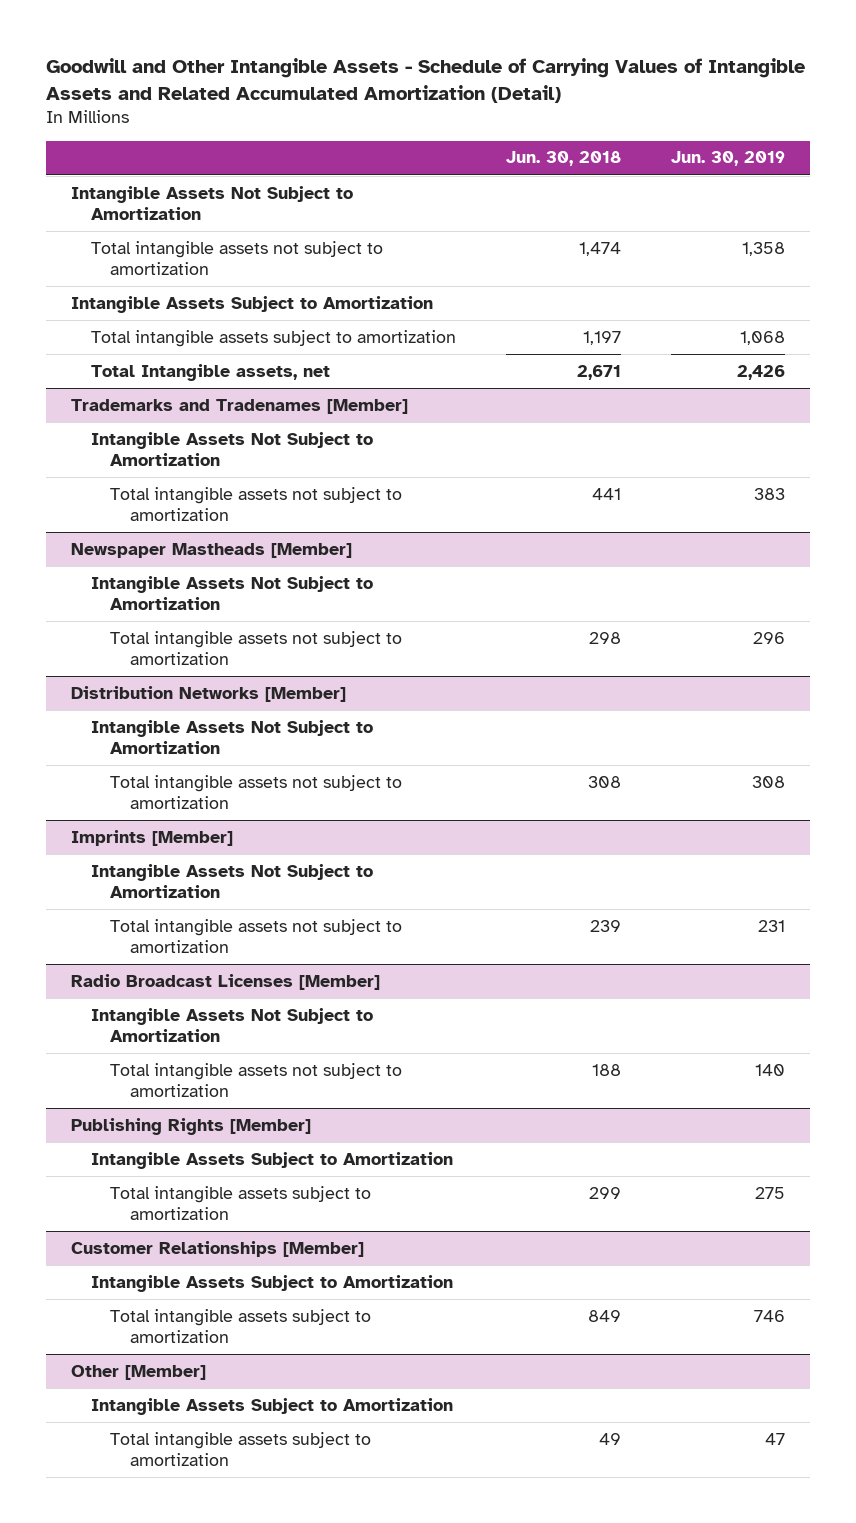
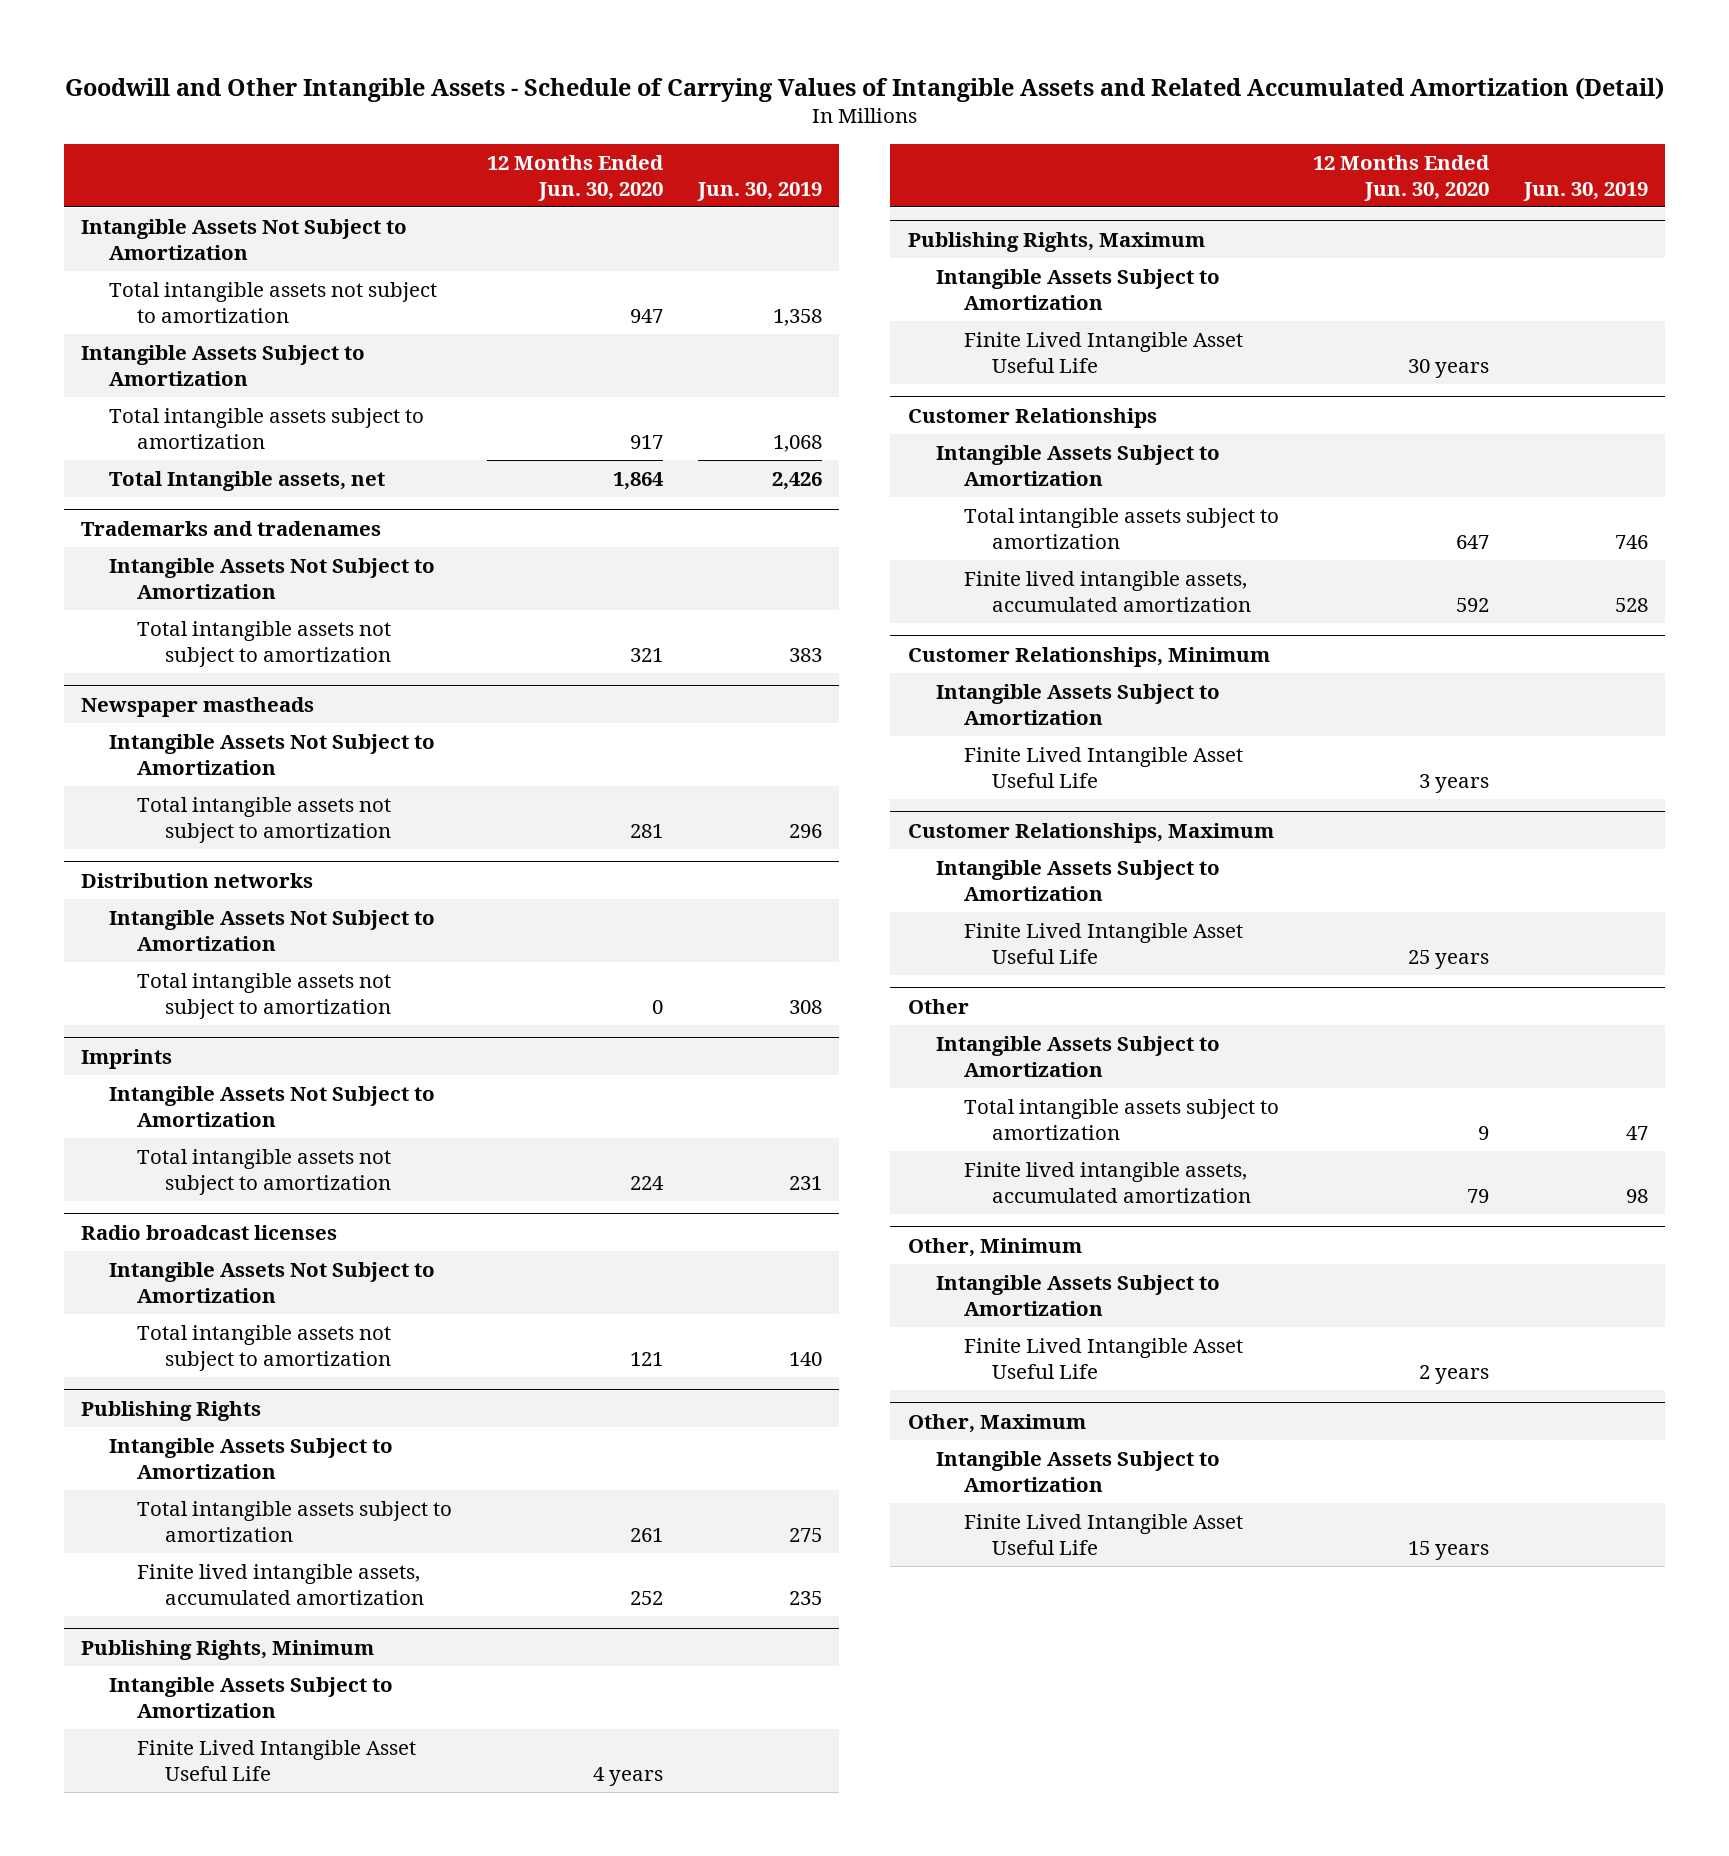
[505,151,621,167] Jun. 30, 2018 -> none
none -> [486,154,664,201] 12 Months Ended Jun. 30, 2020
[71,398,409,414] Trademarks and Tradenames [Member] -> [81,520,382,536] Trademarks and tradenames
[71,542,353,558] Newspaper Mastheads [Member] -> [81,696,315,717] Newspaper mastheads
[71,685,347,702] Distribution Networks [Member] -> [81,872,314,888] Distribution networks
[71,829,234,846] Imprints [Member] -> [81,1048,173,1069] Imprints
[71,973,381,990] Radio Broadcast Licenses [Member] -> [81,1224,338,1240] Radio broadcast licenses
[71,1117,312,1135] Publishing Rights [Member] -> [81,1400,262,1421] Publishing Rights
[71,1240,365,1257] Customer Relationships [Member] -> none
none -> [137,1563,425,1605] Finite lived intangible assets, accumulated amortization
none -> [81,1639,375,1660] Publishing Rights, Minimum
none -> [137,1739,417,1781] Finite Lived Intangible Asset Useful Life
none -> [907,231,1205,252] Publishing Rights, Maximum
none -> [935,268,1220,310] Intangible Assets Subject to Amortization
none -> [963,331,1243,373] Finite Lived Intangible Asset Useful Life
none -> [907,407,1157,428] Customer Relationships
none -> [935,444,1220,486] Intangible Assets Subject to Amortization
[71,1364,207,1380] Other [Member] -> none
none -> [963,570,1251,612] Finite lived intangible assets, accumulated amortization
none -> [907,646,1270,667] Customer Relationships, Minimum
none -> [963,746,1243,788] Finite Lived Intangible Asset Useful Life
none -> [907,822,1274,843] Customer Relationships, Maximum
none -> [935,859,1220,901] Intangible Assets Subject to Amortization
none -> [963,922,1243,964] Finite Lived Intangible Asset Useful Life
none -> [907,998,969,1014] Other
none -> [935,1035,1220,1077] Intangible Assets Subject to Amortization
none -> [963,1161,1251,1203] Finite lived intangible assets, accumulated amortization
none -> [907,1237,1082,1257] Other, Minimum
none -> [935,1274,1220,1316] Intangible Assets Subject to Amortization
none -> [963,1337,1243,1379] Finite Lived Intangible Asset Useful Life
none -> [907,1413,1086,1433] Other, Maximum
none -> [935,1450,1220,1492] Intangible Assets Subject to Amortization
none -> [963,1513,1243,1555] Finite Lived Intangible Asset Useful Life

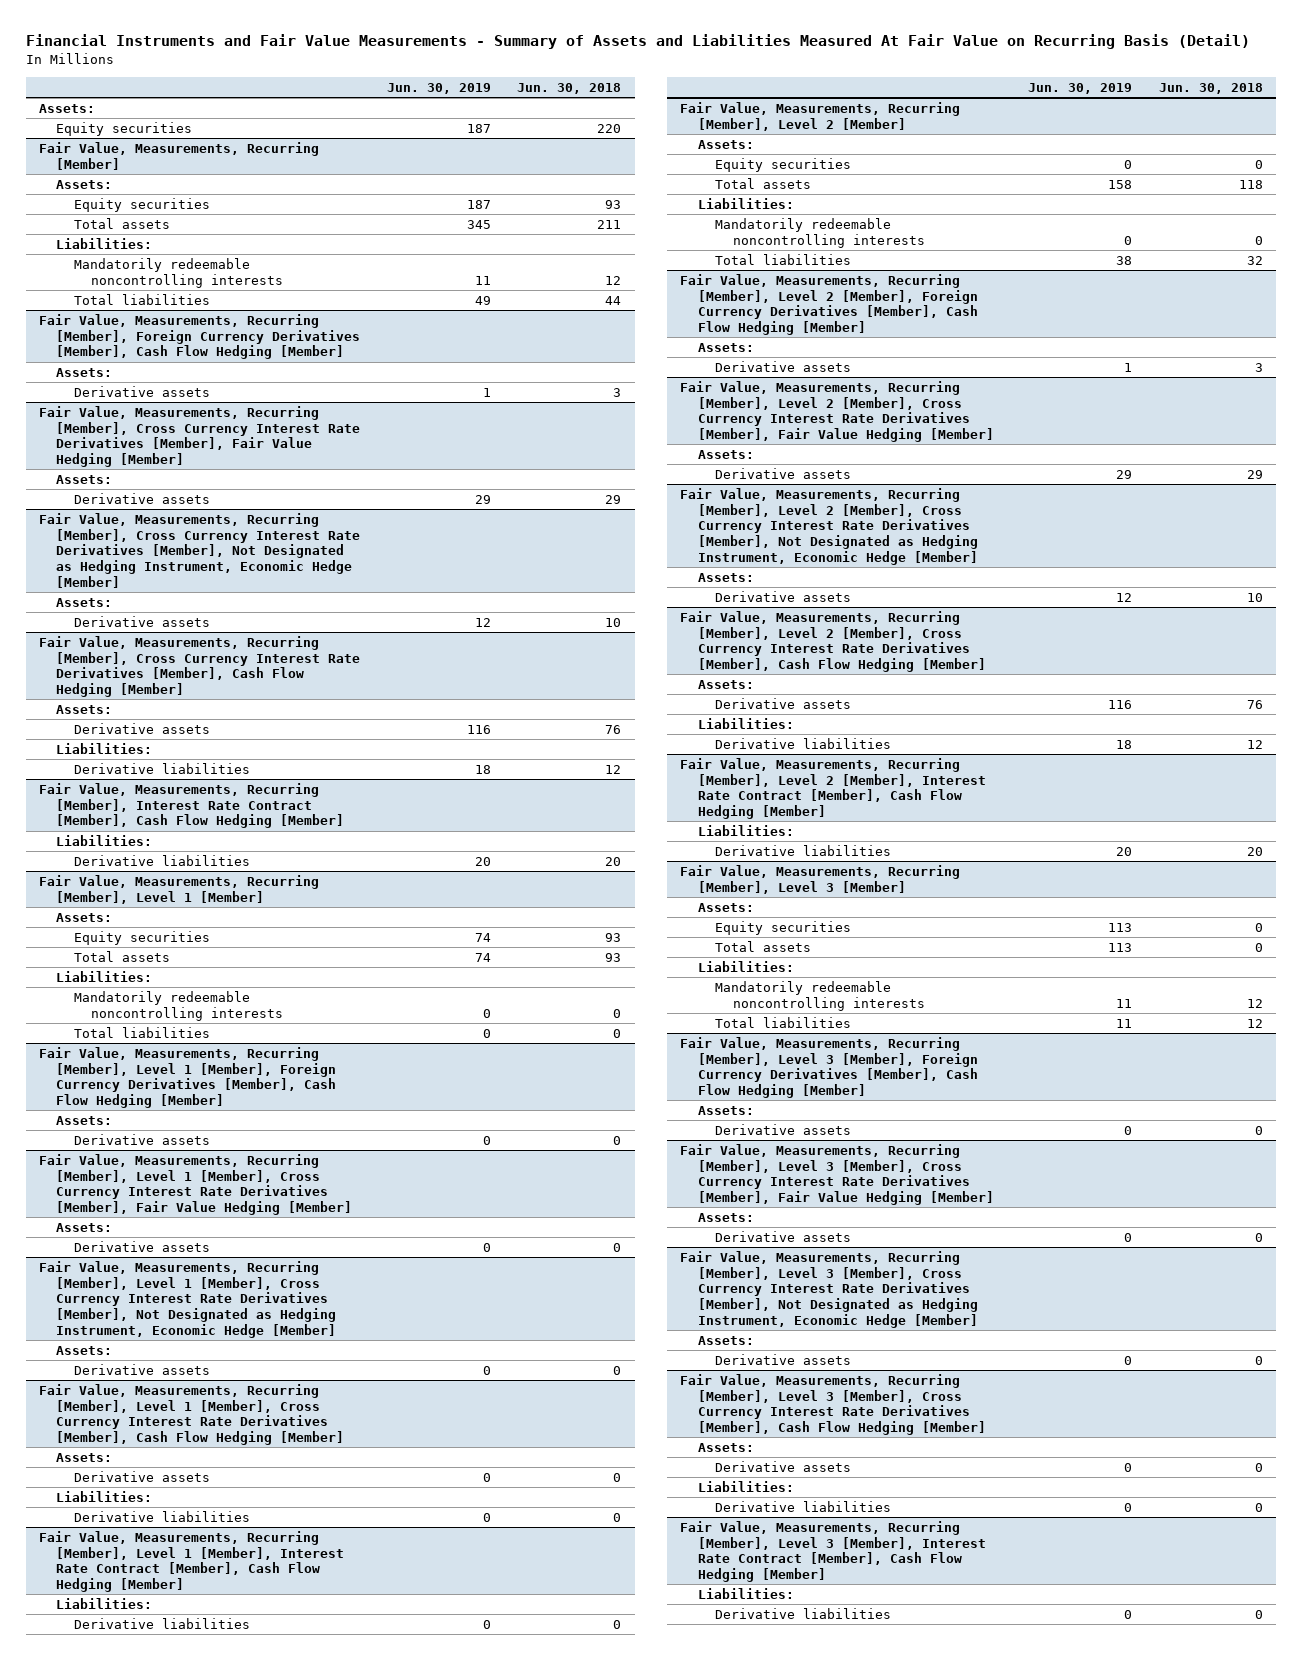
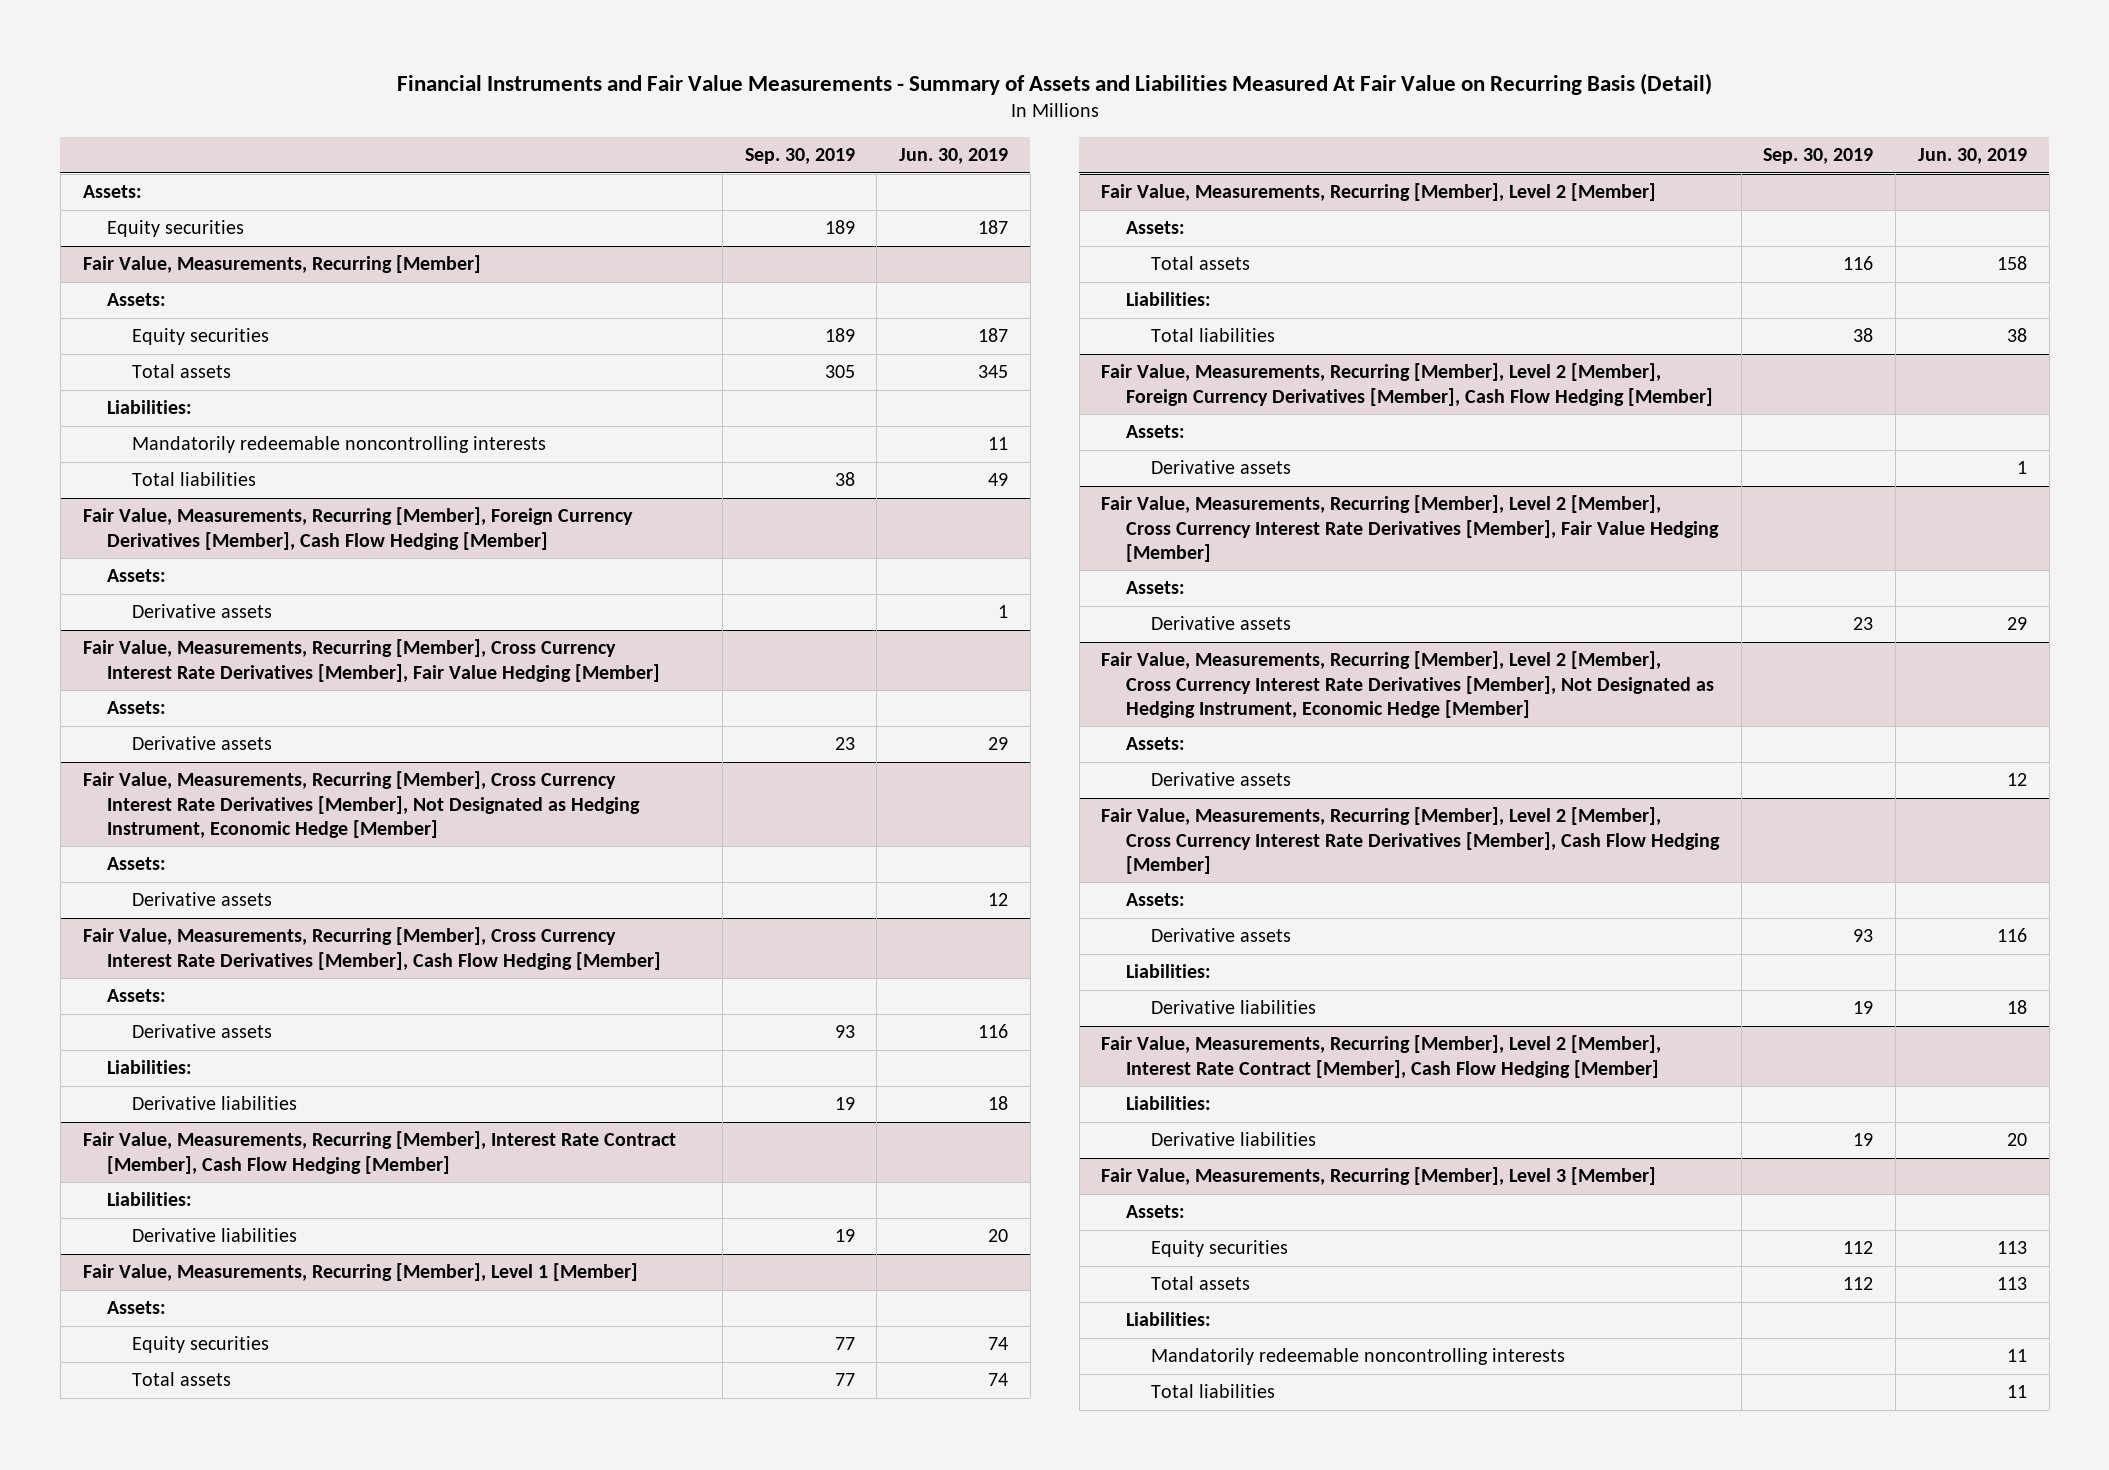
[517,82,622,94] Jun. 30, 2018 -> none
none -> [744,148,855,165] Sep. 30, 2019
[56,970,153,982] Liabilities: -> none
[73,990,284,1021] Mandatorily redeemable noncontrolling interests -> none
[73,1026,210,1038] Total liabilities -> none
[38,1046,337,1108] Fair Value, Measurements, Recurring [Member], Level 1 [Member], Foreign Currency Derivatives [Member], Cash Flow Hedging [Member] -> none
[56,1115,113,1125] Assets: -> none
[73,1133,210,1145] Derivative assets -> none
[38,1153,353,1215] Fair Value, Measurements, Recurring [Member], Level 1 [Member], Cross Currency Interest Rate Derivatives [Member], Fair Value Hedging [Member] -> none
[56,1222,113,1232] Assets: -> none
[73,1240,210,1252] Derivative assets -> none
[38,1260,337,1338] Fair Value, Measurements, Recurring [Member], Level 1 [Member], Cross Currency Interest Rate Derivatives [Member], Not Designated as Hedging Instrument, Economic Hedge [Member] -> none
[56,1345,113,1355] Assets: -> none
[73,1363,210,1375] Derivative assets -> none
[38,1383,345,1445] Fair Value, Measurements, Recurring [Member], Level 1 [Member], Cross Currency Interest Rate Derivatives [Member], Cash Flow Hedging [Member] -> none
[56,1452,113,1462] Assets: -> none
[73,1470,210,1482] Derivative assets -> none
[56,1490,153,1502] Liabilities: -> none
[73,1510,250,1522] Derivative liabilities -> none
[38,1530,345,1592] Fair Value, Measurements, Recurring [Member], Level 1 [Member], Interest Rate Contract [Member], Cash Flow Hedging [Member] -> none
[56,1597,153,1609] Liabilities: -> none
[73,1617,250,1629] Derivative liabilities -> none
[715,157,852,172] Equity securities -> none
[715,217,925,248] Mandatorily redeemable noncontrolling interests -> none
[680,1036,978,1098] Fair Value, Measurements, Recurring [Member], Level 3 [Member], Foreign Currency Derivatives [Member], Cash Flow Hedging [Member] -> none
[697,1105,754,1115] Assets: -> none
[715,1123,852,1135] Derivative assets -> none
[680,1143,994,1205] Fair Value, Measurements, Recurring [Member], Level 3 [Member], Cross Currency Interest Rate Derivatives [Member], Fair Value Hedging [Member] -> none
[697,1212,754,1222] Assets: -> none
[715,1230,852,1242] Derivative assets -> none
[680,1250,978,1328] Fair Value, Measurements, Recurring [Member], Level 3 [Member], Cross Currency Interest Rate Derivatives [Member], Not Designated as Hedging Instrument, Economic Hedge [Member] -> none
[697,1335,754,1345] Assets: -> none
[715,1353,852,1365] Derivative assets -> none
[680,1373,986,1435] Fair Value, Measurements, Recurring [Member], Level 3 [Member], Cross Currency Interest Rate Derivatives [Member], Cash Flow Hedging [Member] -> none
[697,1442,754,1452] Assets: -> none
[715,1460,852,1472] Derivative assets -> none
[697,1480,794,1492] Liabilities: -> none
[715,1500,892,1512] Derivative liabilities -> none
[680,1520,986,1582] Fair Value, Measurements, Recurring [Member], Level 3 [Member], Interest Rate Contract [Member], Cash Flow Hedging [Member] -> none
[697,1587,794,1599] Liabilities: -> none
[715,1607,892,1619] Derivative liabilities -> none

